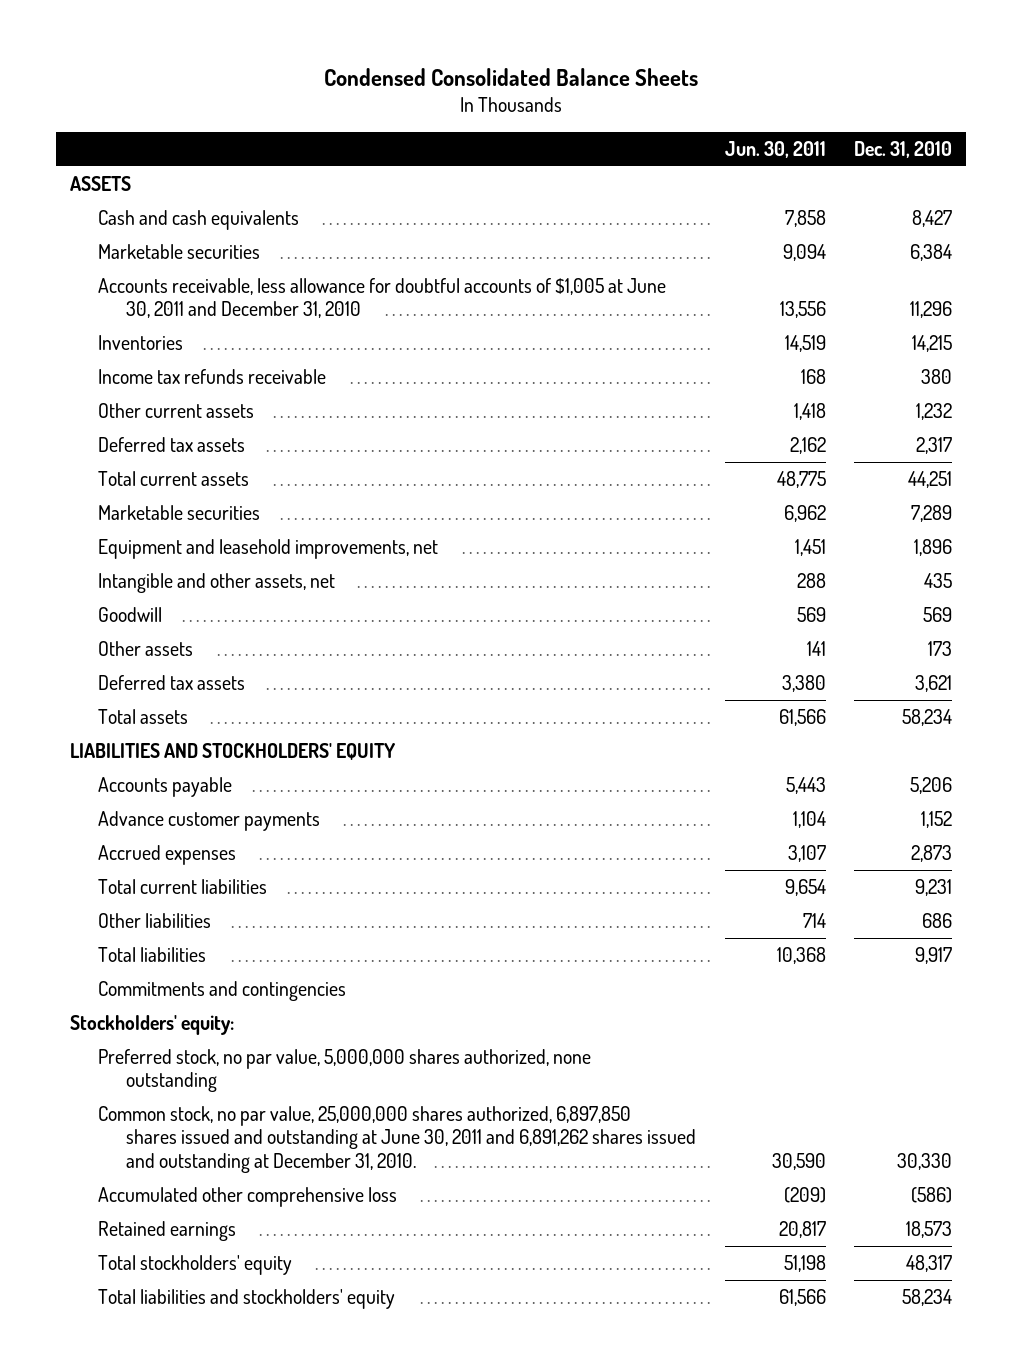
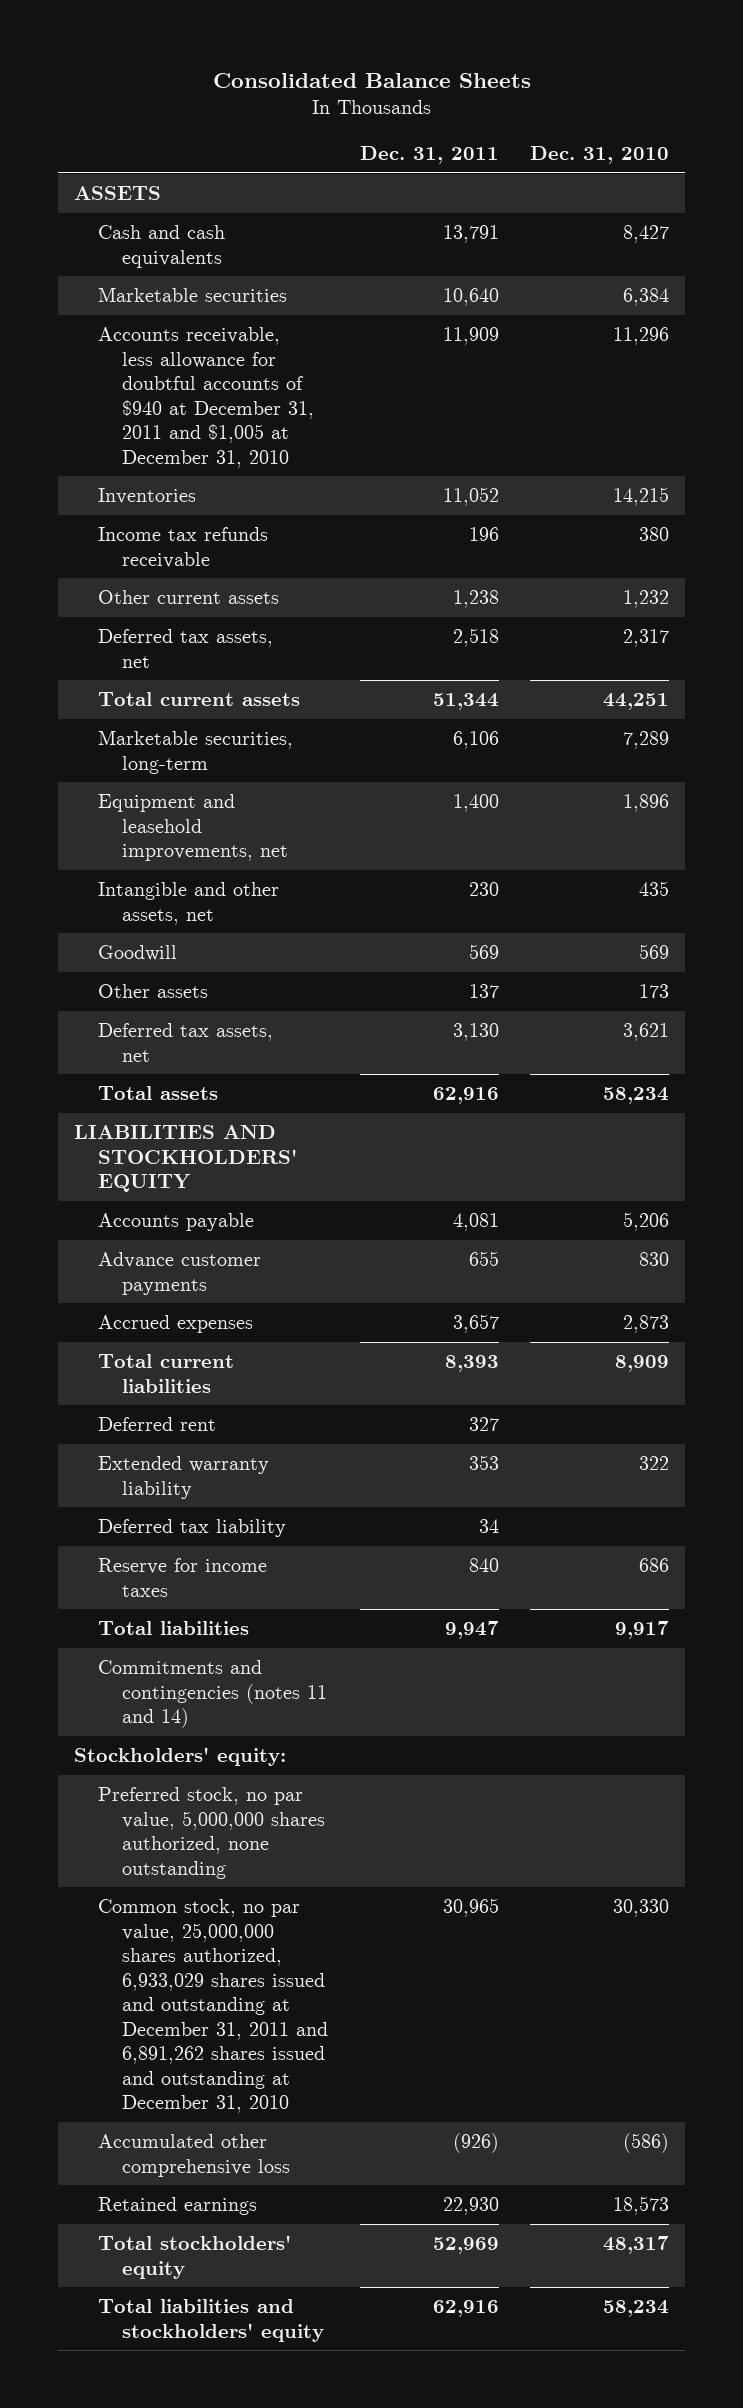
[324,68,699,87] Condensed Consolidated Balance Sheets -> [212,73,531,89] Consolidated Balance Sheets
[724,140,826,158] Jun. 30, 2011 -> none
none -> [359,145,499,164] Dec. 31, 2011
[98,278,667,319] Accounts receivable, less allowance for doubtful accounts of $1,005 at June 30, 2011 and December 31, 2010 -> [98,327,315,468] Accounts receivable, less allowance for doubtful accounts of $940 at December 31, 2011 and $1,005 at December 31, 2010
[98,437,246,453] Deferred tax assets -> [98,629,274,668] Deferred tax assets, net
[98,505,261,521] Marketable securities -> [98,730,294,774] Marketable securities, long-term
[98,675,246,691] Deferred tax assets -> [98,1023,274,1062] Deferred tax assets, net
[921,811,953,829] 1,152 -> [639,1252,670,1267] 830
[915,879,953,897] 9,231 -> [615,1355,670,1373] 8,909
none -> [98,1417,217,1432] Deferred rent
none -> [98,1456,270,1499] Extended warranty liability
none -> [98,1519,287,1538] Deferred tax liability
[98,913,212,929] Other liabilities -> [98,1558,268,1597] Reserve for income taxes
[98,981,347,1002] Commitments and contingencies -> [98,1660,328,1729] Commitments and contingencies (notes 11 and 14)
[98,1106,697,1173] Common stock, no par value, 25,000,000 shares authorized, 6,897,850 shares issued and outstanding at June 30, 2011 and 6,891,262 shares issued and outstanding at December 31, 2010. -> [98,1899,329,2114] Common stock, no par value, 25,000,000 shares authorized, 6,933,029 shares issued and outstanding at December 31, 2011 and 6,891,262 shares issued and outstanding at December 31, 2010

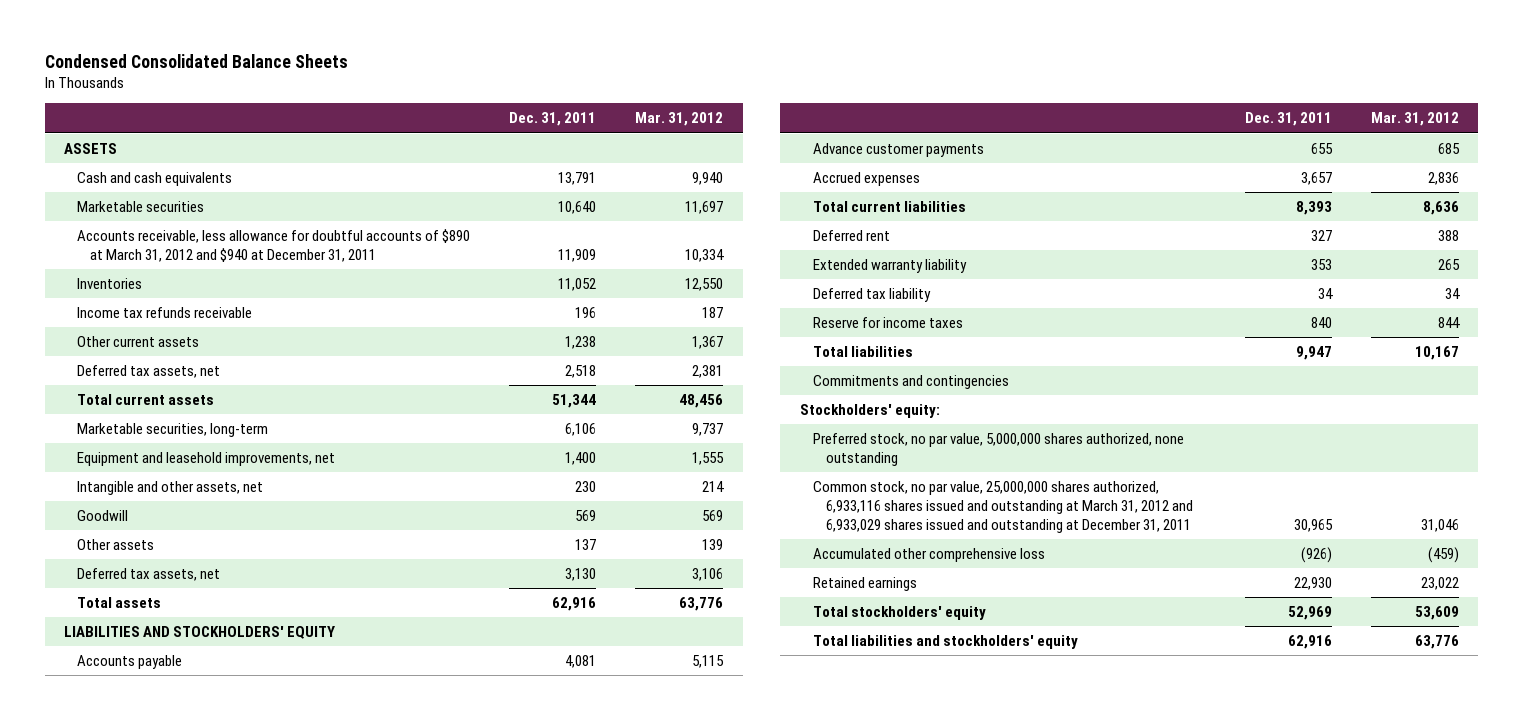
[212,73,531,89] Consolidated Balance Sheets -> [44,54,348,69] Condensed Consolidated Balance Sheets
[530,145,670,164] Dec. 31, 2010 -> none
none -> [635,112,724,127] Mar. 31, 2012
[98,327,315,468] Accounts receivable, less allowance for doubtful accounts of $940 at December 31, 2011 and $1,005 at December 31, 2010 -> [77,228,471,262] Accounts receivable, less allowance for doubtful accounts of $890 at March 31, 2012 and $940 at December 31, 2011
[98,1660,328,1729] Commitments and contingencies (notes 11 and 14) -> [812,374,1009,389] Commitments and contingencies
[98,1899,329,2114] Common stock, no par value, 25,000,000 shares authorized, 6,933,029 shares issued and outstanding at December 31, 2011 and 6,891,262 shares issued and outstanding at December 31, 2010 -> [812,480,1193,533] Common stock, no par value, 25,000,000 shares authorized, 6,933,116 shares issued and outstanding at March 31, 2012 and 6,933,029 shares issued and outstanding at December 31, 2011

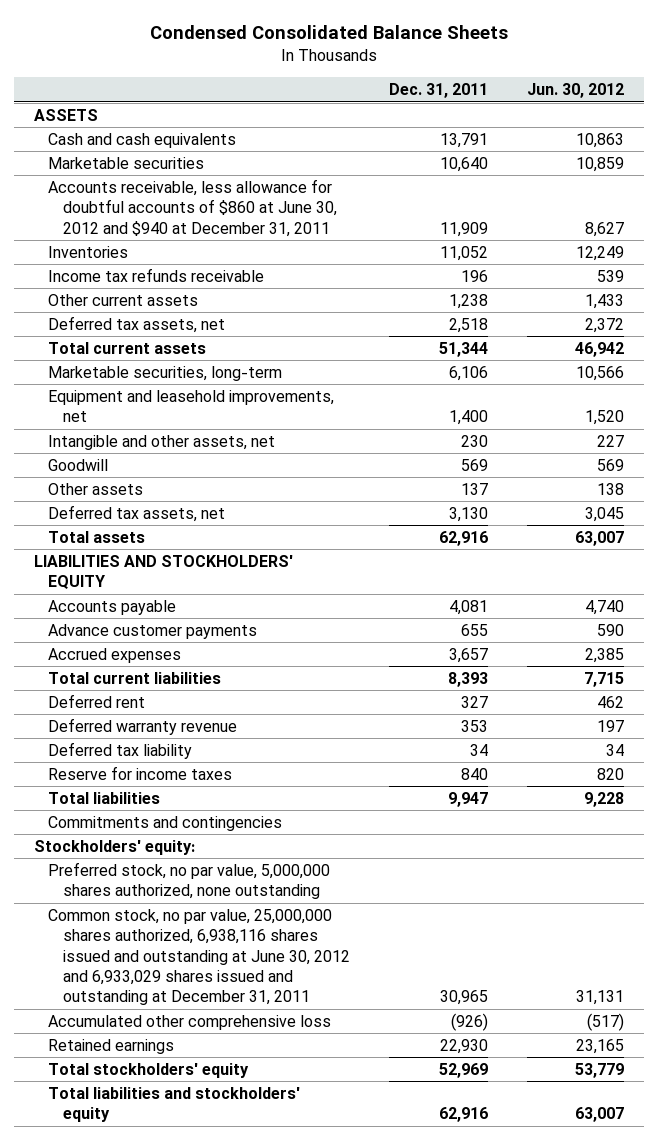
[635,112,724,127] Mar. 31, 2012 -> none
none -> [527,83,625,99] Jun. 30, 2012
[77,228,471,262] Accounts receivable, less allowance for doubtful accounts of $890 at March 31, 2012 and $940 at December 31, 2011 -> [48,178,338,237] Accounts receivable, less allowance for doubtful accounts of $860 at June 30, 2012 and $940 at December 31, 2011
[812,258,967,273] Extended warranty liability -> [48,717,238,735] Deferred warranty revenue
[812,480,1193,533] Common stock, no par value, 25,000,000 shares authorized, 6,933,116 shares issued and outstanding at March 31, 2012 and 6,933,029 shares issued and outstanding at December 31, 2011 -> [48,908,351,1006] Common stock, no par value, 25,000,000 shares authorized, 6,938,116 shares issued and outstanding at June 30, 2012 and 6,933,029 shares issued and outstanding at December 31, 2011

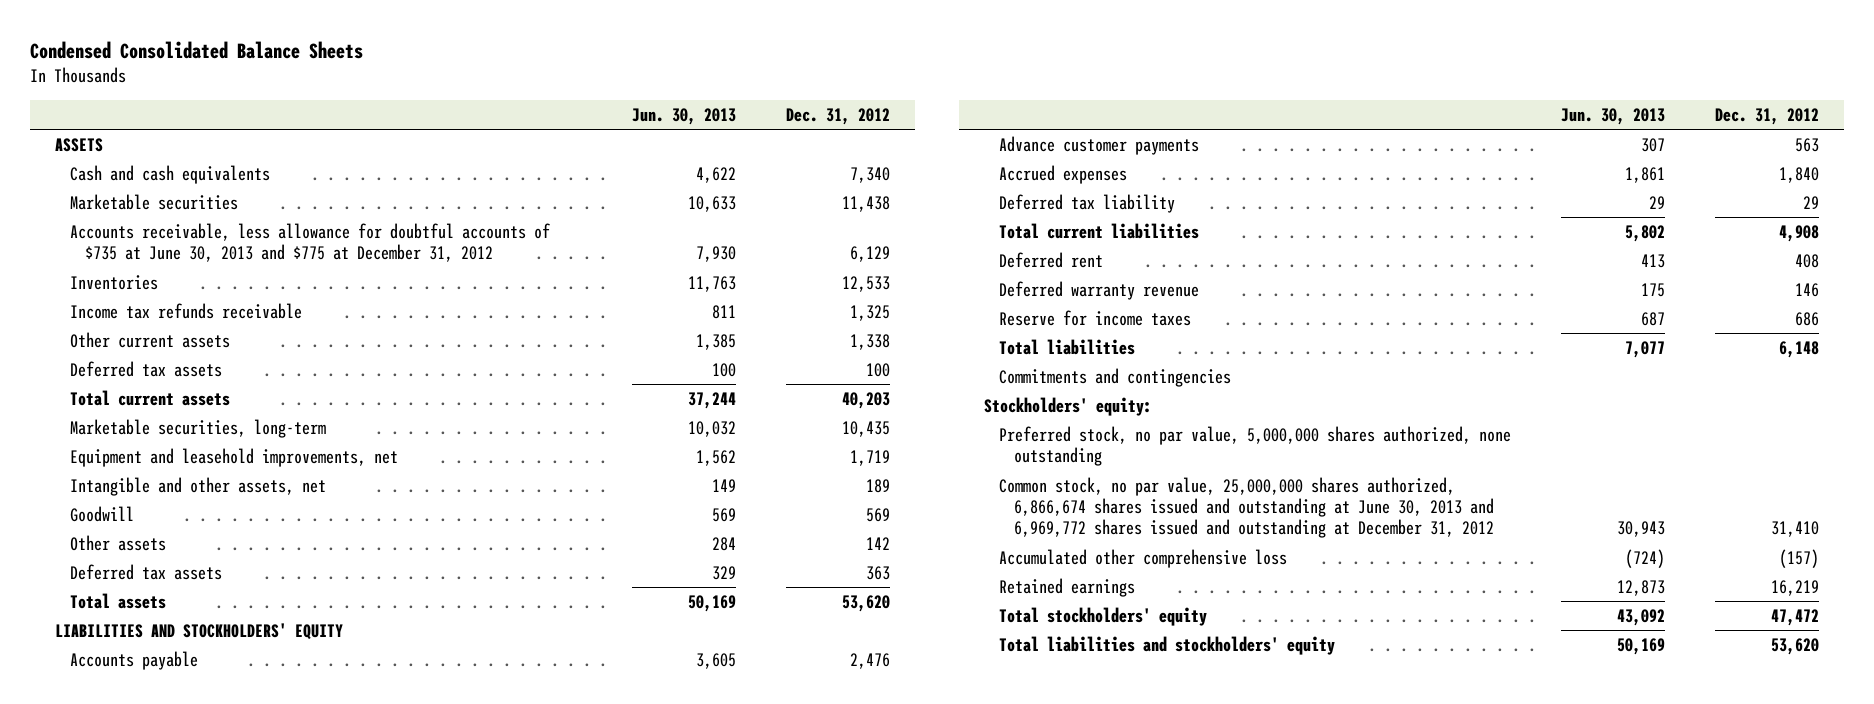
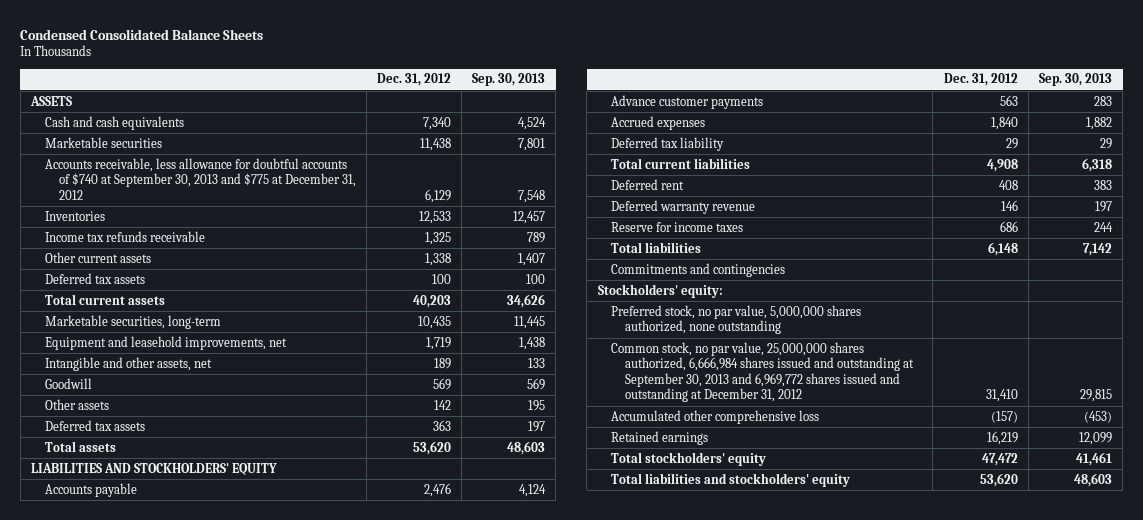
[631,107,736,125] Jun. 30, 2013 -> none
none -> [472,73,546,87] Sep. 30, 2013
[70,222,551,263] Accounts receivable, less allowance for doubtful accounts of $735 at June 30, 2013 and $775 at December 31, 2012 -> [44,157,356,200] Accounts receivable, less allowance for doubtful accounts of $740 at September 30, 2013 and $775 at December 31, 2012
[999,476,1495,539] Common stock, no par value, 25,000,000 shares authorized, 6,866,674 shares issued and outstanding at June 30, 2013 and 6,969,772 shares issued and outstanding at December 31, 2012 -> [611,341,915,403] Common stock, no par value, 25,000,000 shares authorized, 6,666,984 shares issued and outstanding at September 30, 2013 and 6,969,772 shares issued and outstanding at December 31, 2012

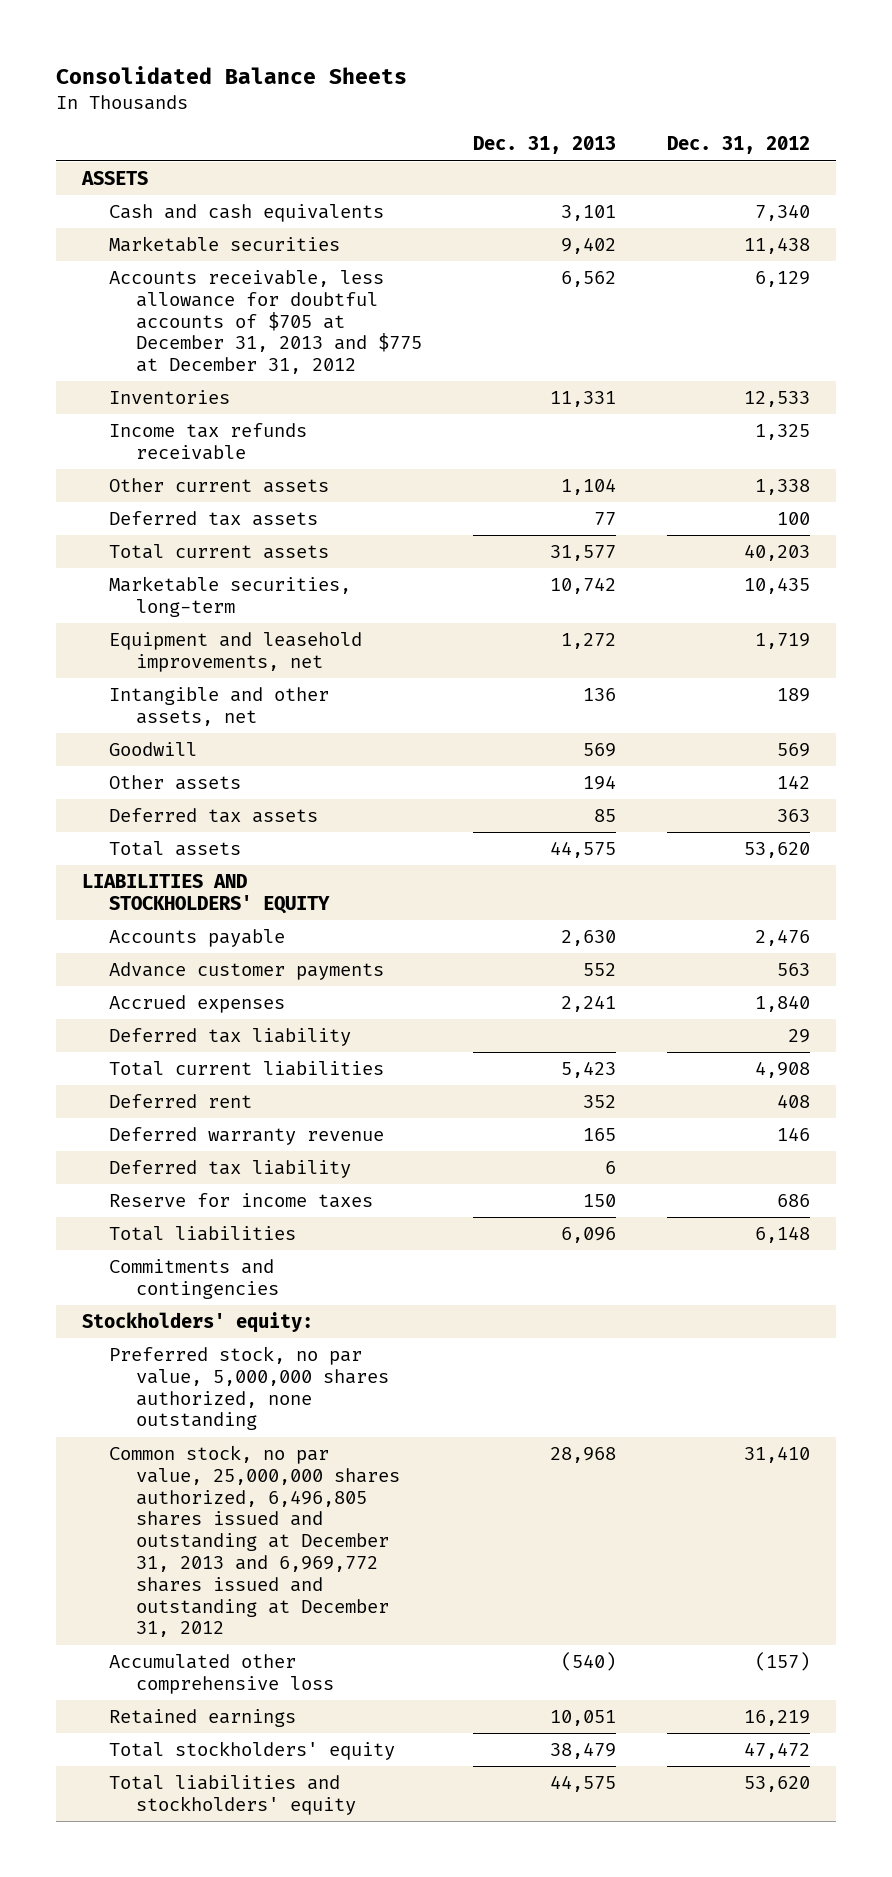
[20,28,264,40] Condensed Consolidated Balance Sheets -> [56,66,408,85] Consolidated Balance Sheets
[472,73,546,87] Sep. 30, 2013 -> none
none -> [473,136,617,155] Dec. 31, 2013
[44,157,356,200] Accounts receivable, less allowance for doubtful accounts of $740 at September 30, 2013 and $775 at December 31, 2012 -> [108,269,423,375] Accounts receivable, less allowance for doubtful accounts of $705 at December 31, 2013 and $775 at December 31, 2012
none -> [108,1159,351,1178] Deferred tax liability
[611,341,915,403] Common stock, no par value, 25,000,000 shares authorized, 6,666,984 shares issued and outstanding at September 30, 2013 and 6,969,772 shares issued and outstanding at December 31, 2012 -> [108,1444,401,1638] Common stock, no par value, 25,000,000 shares authorized, 6,496,805 shares issued and outstanding at December 31, 2013 and 6,969,772 shares issued and outstanding at December 31, 2012

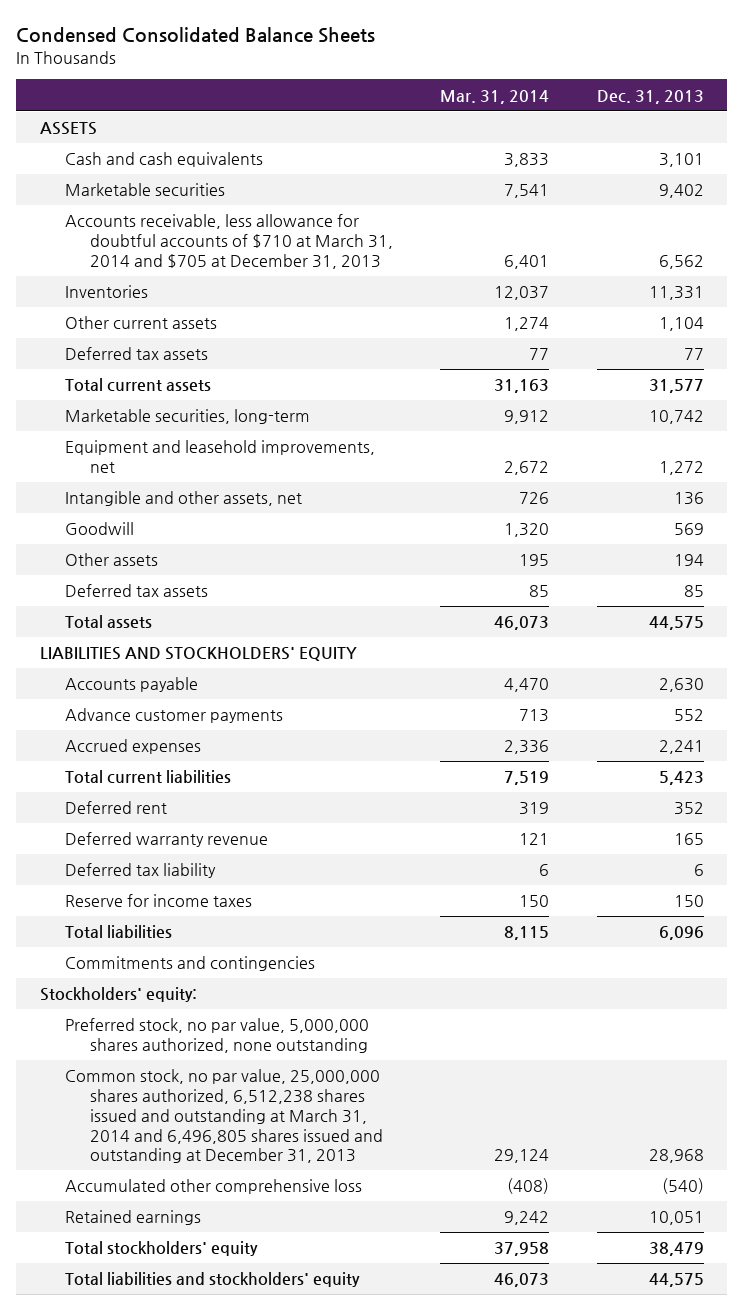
[56,66,408,85] Consolidated Balance Sheets -> [16,27,376,44] Condensed Consolidated Balance Sheets
[667,136,811,155] Dec. 31, 2012 -> none
none -> [440,89,550,104] Mar. 31, 2014
[108,269,423,375] Accounts receivable, less allowance for doubtful accounts of $705 at December 31, 2013 and $775 at December 31, 2012 -> [64,214,393,269] Accounts receivable, less allowance for doubtful accounts of $710 at March 31, 2014 and $705 at December 31, 2013
[108,422,307,460] Income tax refunds receivable -> none
[108,1027,351,1046] Deferred tax liability -> none
[108,1444,401,1638] Common stock, no par value, 25,000,000 shares authorized, 6,496,805 shares issued and outstanding at December 31, 2013 and 6,969,772 shares issued and outstanding at December 31, 2012 -> [64,1069,383,1164] Common stock, no par value, 25,000,000 shares authorized, 6,512,238 shares issued and outstanding at March 31, 2014 and 6,496,805 shares issued and outstanding at December 31, 2013

